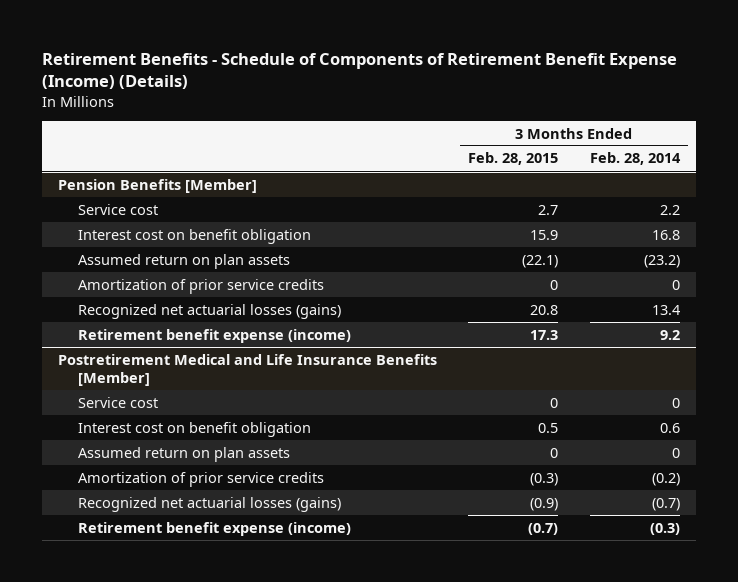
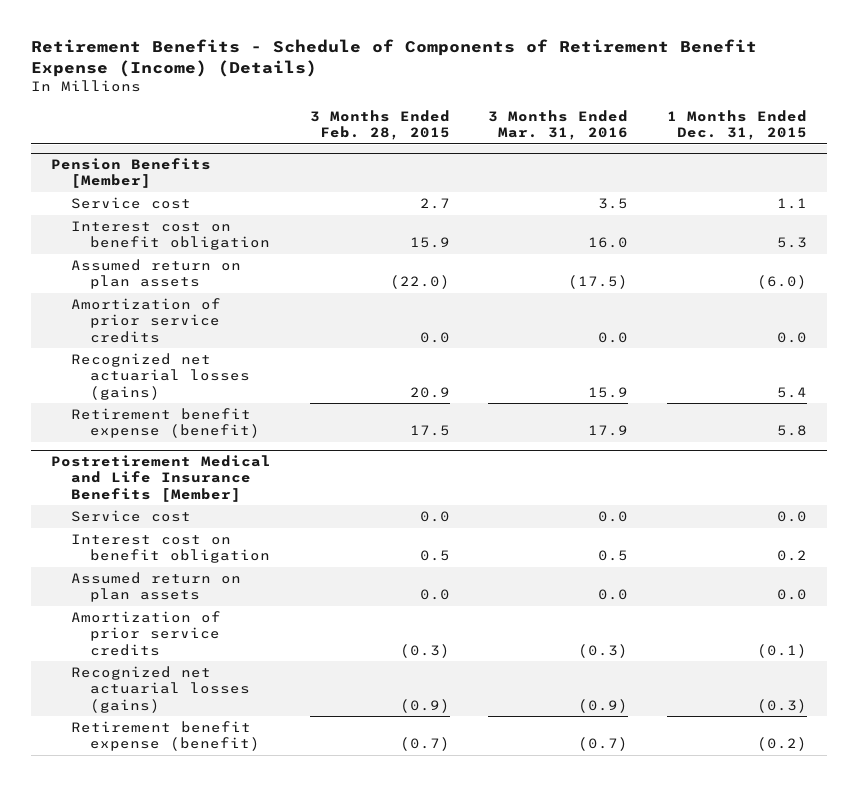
[589,152,681,166] Feb. 28, 2014 -> none
none -> [488,109,629,141] 3 Months Ended Mar. 31, 2016
none -> [667,109,808,141] 1 Months Ended Dec. 31, 2015
[522,254,559,268] (22.1) -> [389,275,450,290] (22.0)
[550,279,559,290] 0 -> [419,331,450,343] 0.0
[530,304,559,315] 20.8 -> [409,386,450,398] 20.9
[77,328,351,343] Retirement benefit expense (income) -> [70,408,261,439] Retirement benefit expense (benefit)
[530,329,559,340] 17.3 -> [409,425,450,437] 17.5
[550,397,559,408] 0 -> [419,511,450,523] 0.0
[550,447,559,458] 0 -> [419,589,450,601] 0.0
[77,521,351,536] Retirement benefit expense (income) -> [70,721,261,752] Retirement benefit expense (benefit)

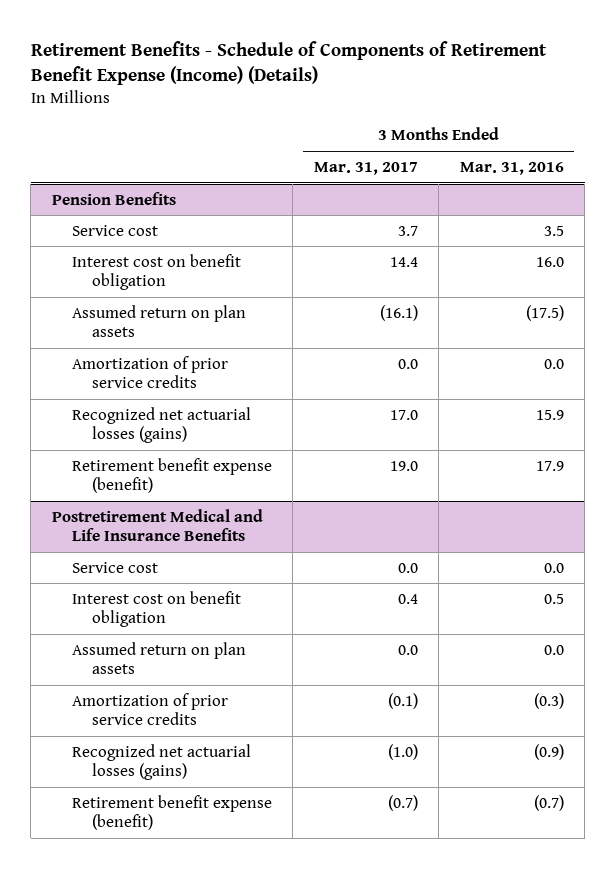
[309,109,450,141] 3 Months Ended Feb. 28, 2015 -> none
[667,109,808,141] 1 Months Ended Dec. 31, 2015 -> none
none -> [313,161,418,175] Mar. 31, 2017
[50,158,211,189] Pension Benefits [Member] -> [51,191,176,205] Pension Benefits
[50,455,271,502] Postretirement Medical and Life Insurance Benefits [Member] -> [51,508,263,542] Postretirement Medical and Life Insurance Benefits

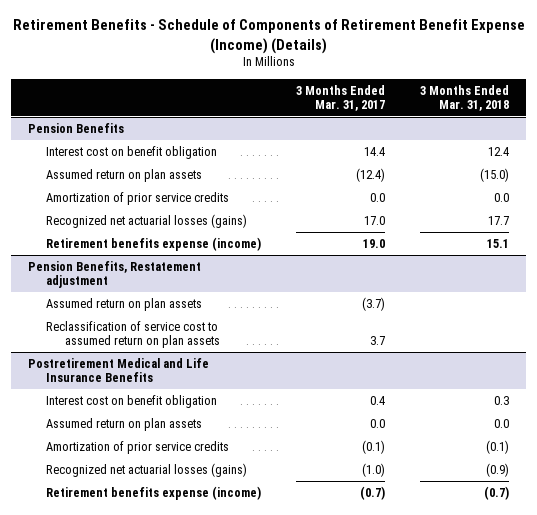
[459,161,564,175] Mar. 31, 2016 -> none
none -> [419,84,509,111] 3 Months Ended Mar. 31, 2018
[71,224,158,236] Service cost -> none
[379,304,418,321] (16.1) -> [356,167,386,182] (12.4)
[71,457,272,494] Retirement benefit expense (benefit) -> [46,236,262,251] Retirement benefits expense (income)
none -> [28,260,202,289] Pension Benefits, Restatement adjustment
none -> [46,297,203,311] Assumed return on plan assets
none -> [46,320,220,349] Reclassification of service cost to assumed return on plan assets
[71,561,158,573] Service cost -> none
[71,794,272,831] Retirement benefit expense (benefit) -> [46,485,262,500] Retirement benefits expense (income)

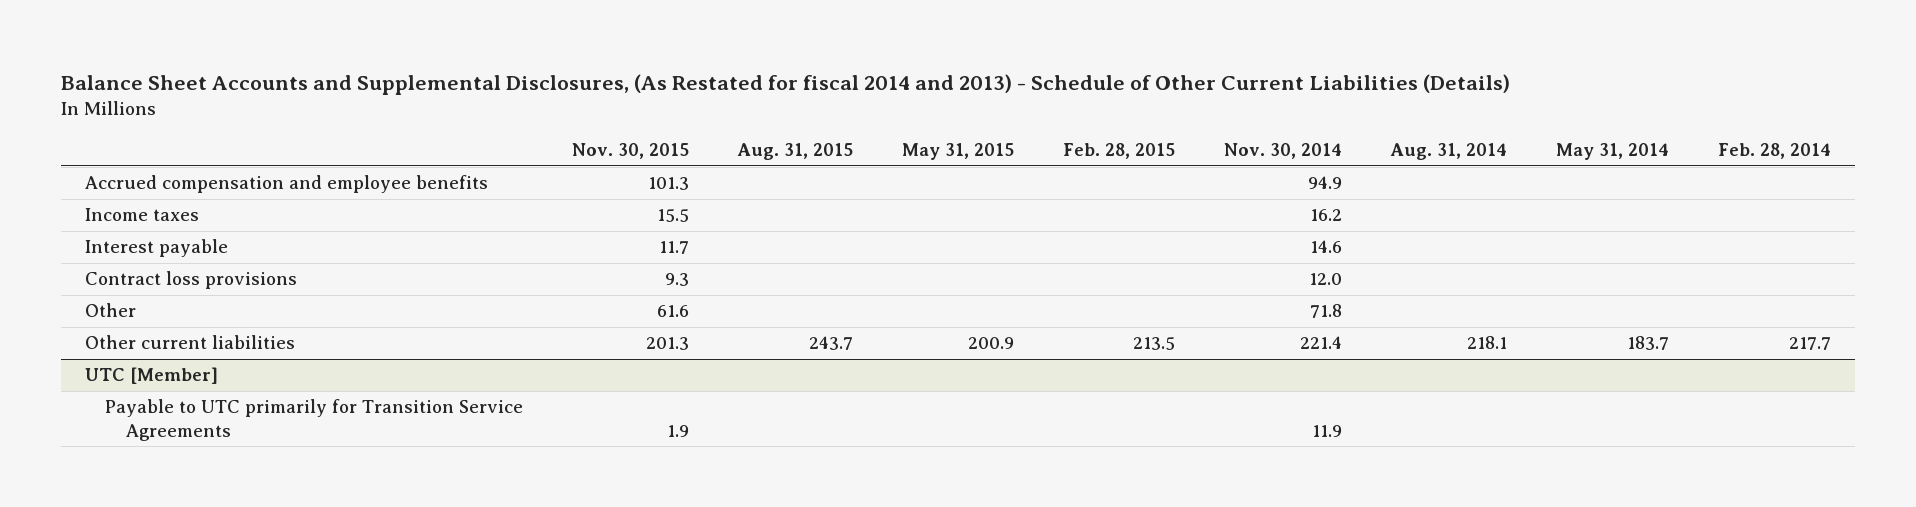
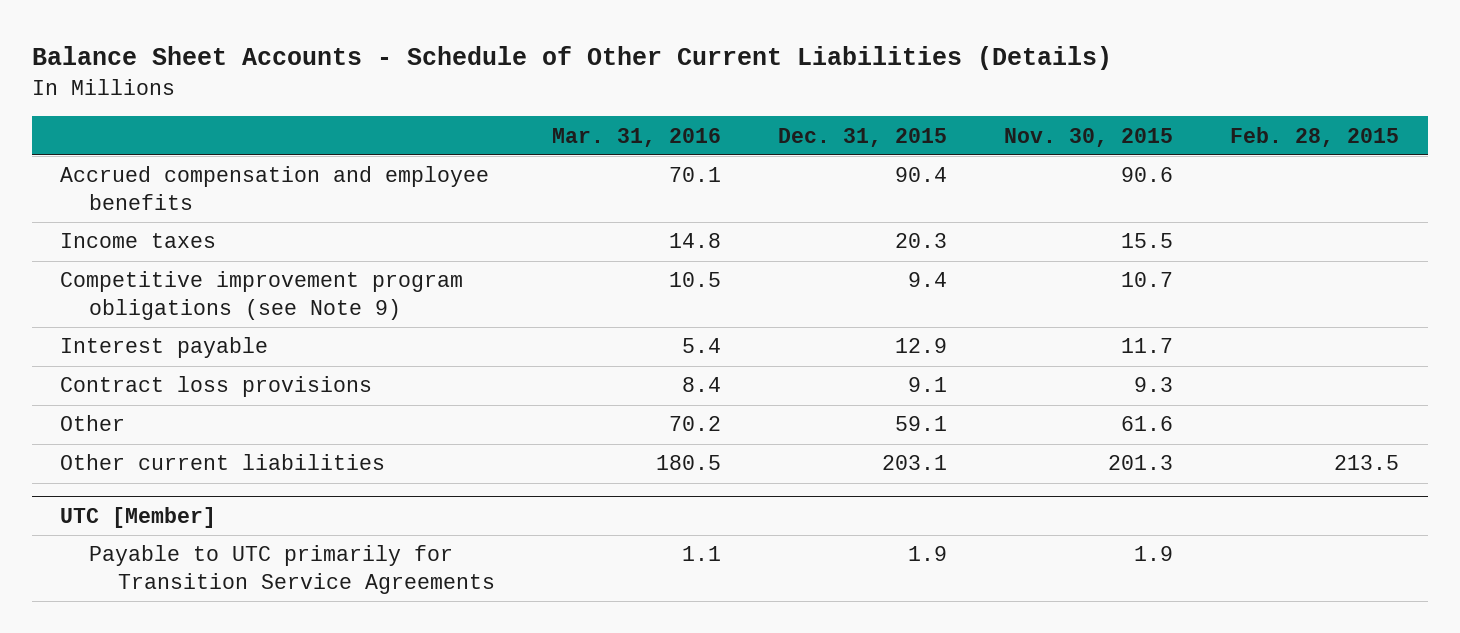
[60,73,1510,95] Balance Sheet Accounts and Supplemental Disclosures, (As Restated for fiscal 2014 and 2013) - Schedule of Other Current Liabilities (Details) -> [31,46,1112,71] Balance Sheet Accounts - Schedule of Other Current Liabilities (Details)
[737,143,854,161] Aug. 31, 2015 -> none
[902,143,1015,161] May 31, 2015 -> none
[1223,143,1342,160] Nov. 30, 2014 -> none
[1389,143,1507,161] Aug. 31, 2014 -> none
[1555,143,1669,161] May 31, 2014 -> none
[1717,143,1831,160] Feb. 28, 2014 -> none
none -> [551,127,721,147] Mar. 31, 2016
none -> [778,127,948,147] Dec. 31, 2015
[648,177,690,191] 101.3 -> [1121,167,1174,183] 90.6
none -> [60,271,464,321] Competitive improvement program obligations (see Note 9)

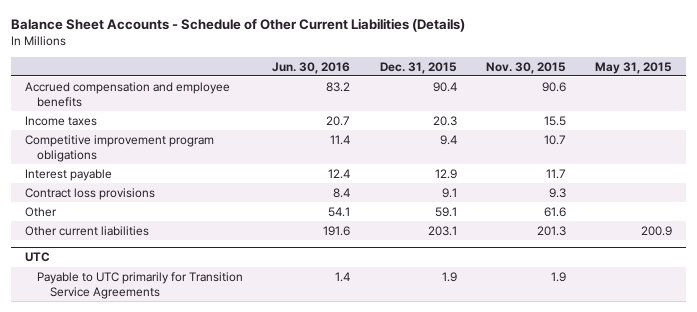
[551,127,721,147] Mar. 31, 2016 -> none
[1230,126,1400,147] Feb. 28, 2015 -> none
none -> [272,61,351,74] Jun. 30, 2016
none -> [594,61,672,74] May 31, 2015
[60,271,464,321] Competitive improvement program obligations (see Note 9) -> [25,134,215,162] Competitive improvement program obligations
[60,507,217,529] UTC [Member] -> [25,252,51,263] UTC

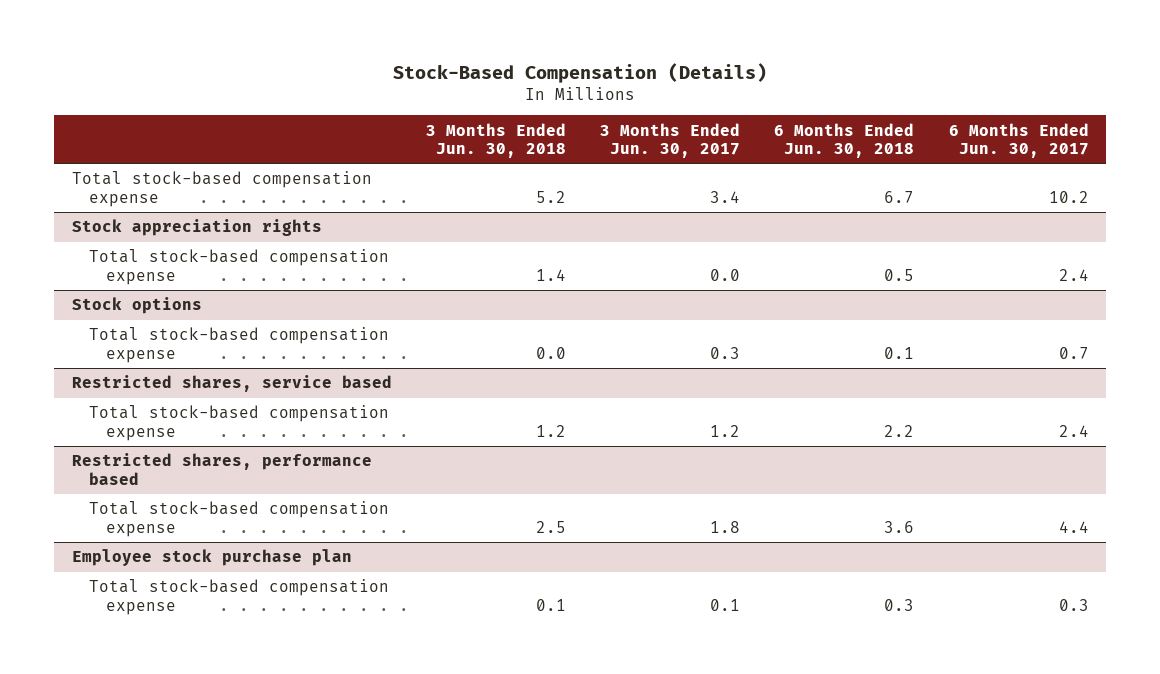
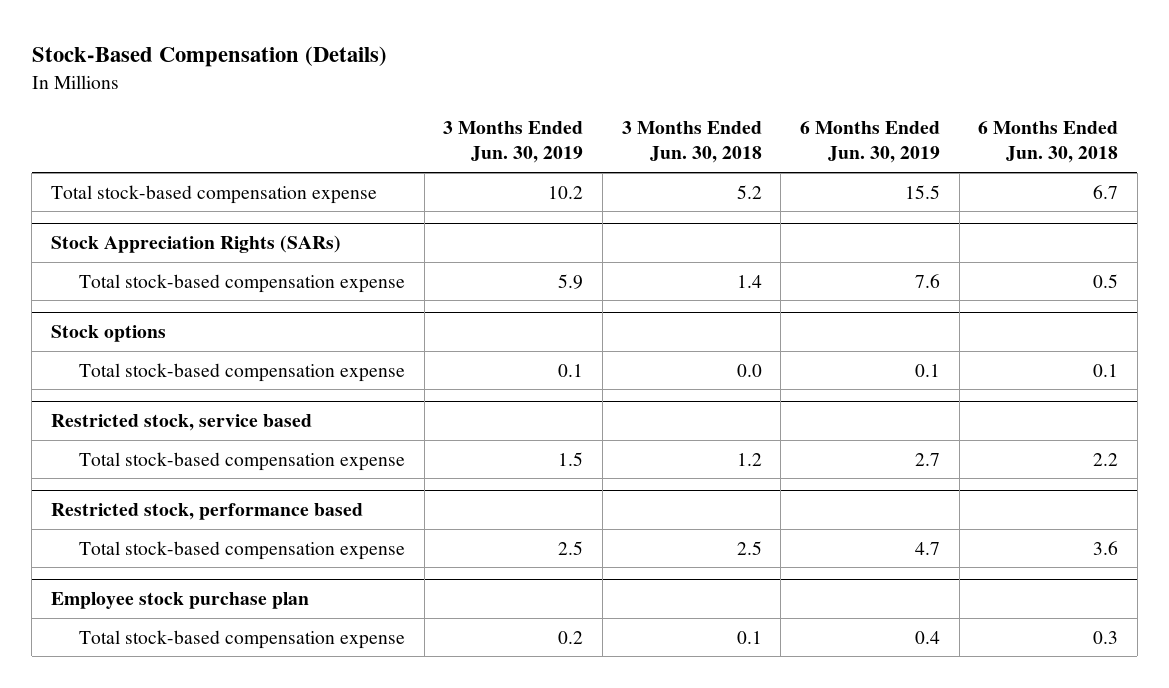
[600,122,741,158] 3 Months Ended Jun. 30, 2017 -> none
[948,122,1089,158] 6 Months Ended Jun. 30, 2017 -> none
none -> [443,121,584,164] 3 Months Ended Jun. 30, 2019
none -> [800,121,941,164] 6 Months Ended Jun. 30, 2019
[71,219,322,237] Stock appreciation rights -> [51,235,342,254] Stock Appreciation Rights (SARs)
[71,375,392,393] Restricted shares, service based -> [51,414,313,432] Restricted stock, service based
[71,453,372,485] Restricted shares, performance based -> [51,503,364,521] Restricted stock, performance based

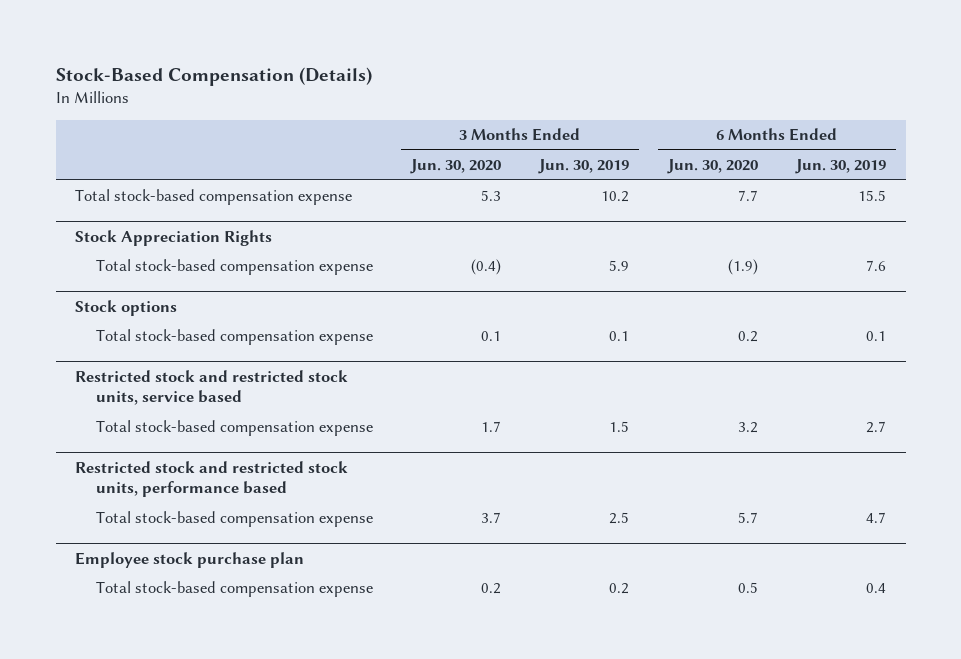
[621,121,762,164] 3 Months Ended Jun. 30, 2018 -> none
[978,121,1119,164] 6 Months Ended Jun. 30, 2018 -> none
none -> [410,158,502,174] Jun. 30, 2020
none -> [666,158,758,174] Jun. 30, 2020
[51,235,342,254] Stock Appreciation Rights (SARs) -> [74,229,272,246] Stock Appreciation Rights
[51,414,313,432] Restricted stock, service based -> [74,369,348,406] Restricted stock and restricted stock units, service based
[51,503,364,521] Restricted stock, performance based -> [74,460,348,498] Restricted stock and restricted stock units, performance based

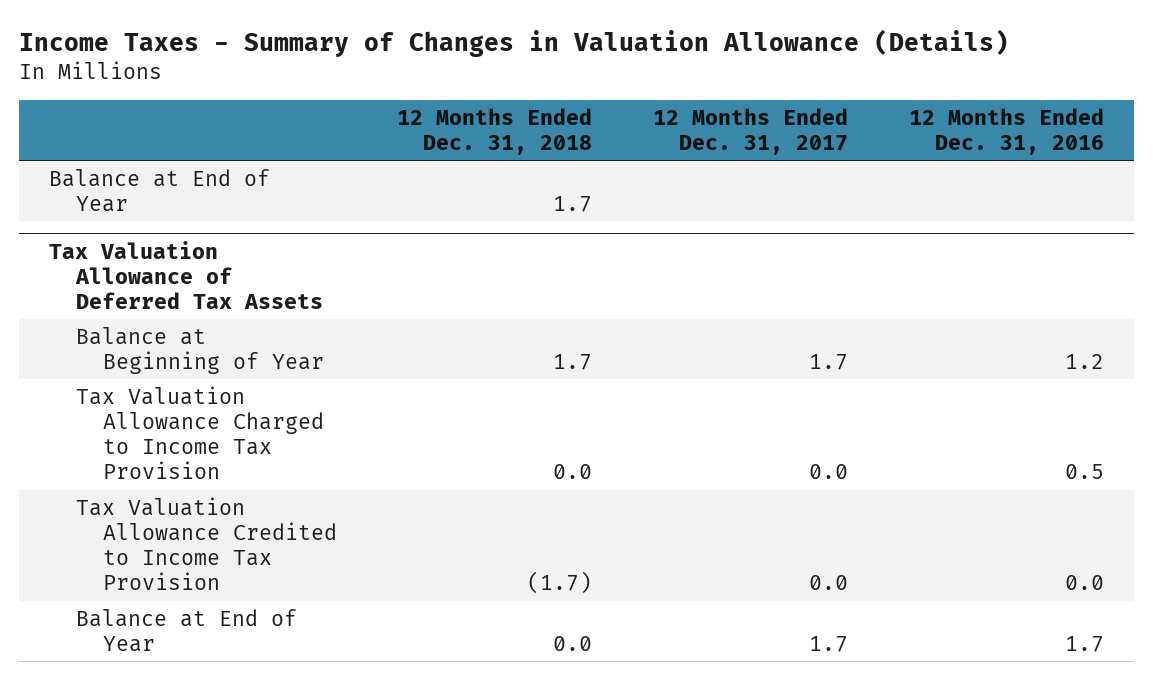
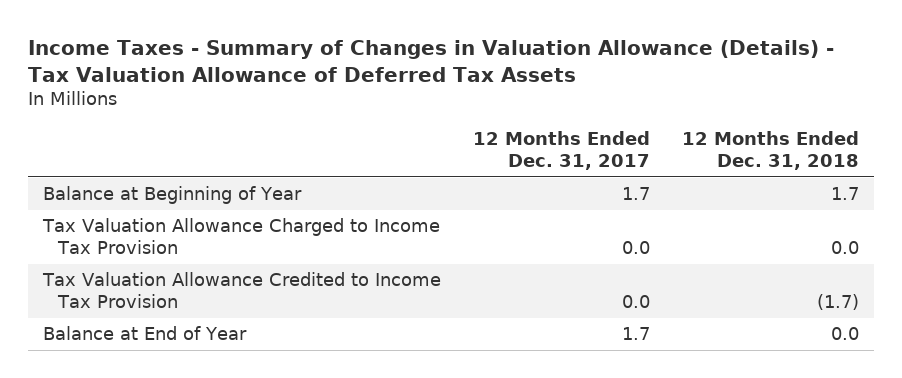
[18,28,1009,57] Income Taxes - Summary of Changes in Valuation Allowance (Details) -> [27,39,834,82] Income Taxes - Summary of Changes in Valuation Allowance (Details) - Tax Valuation Allowance of Deferred Tax Assets
[908,108,1104,156] 12 Months Ended Dec. 31, 2016 -> none
[48,168,270,213] Balance at End of Year -> none
[48,240,323,309] Tax Valuation Allowance of Deferred Tax Assets -> none

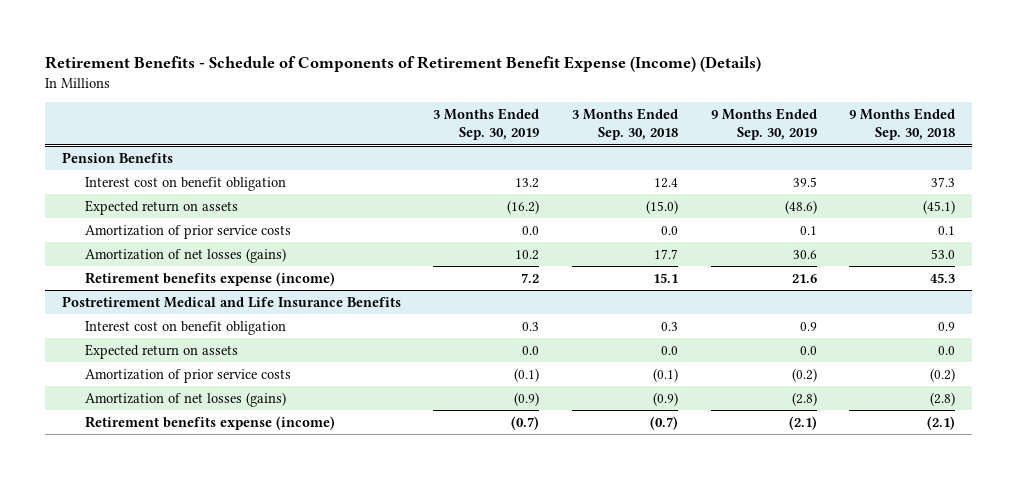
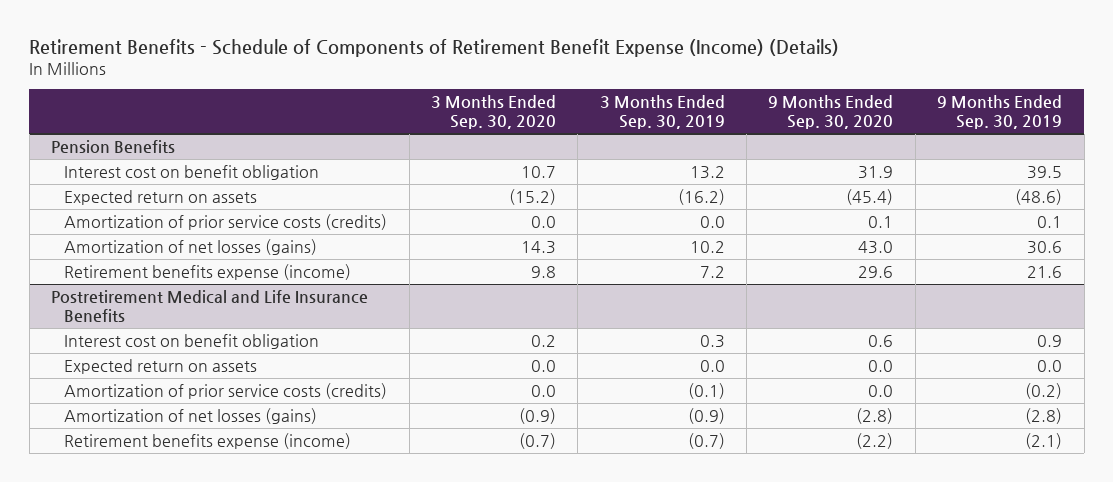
[571,107,678,141] 3 Months Ended Sep. 30, 2018 -> none
[849,107,956,141] 9 Months Ended Sep. 30, 2018 -> none
none -> [431,94,557,130] 3 Months Ended Sep. 30, 2020
none -> [768,94,894,130] 9 Months Ended Sep. 30, 2020
[84,224,291,239] Amortization of prior service costs -> [64,214,388,231] Amortization of prior service costs (credits)
[84,368,291,383] Amortization of prior service costs -> [64,383,388,400] Amortization of prior service costs (credits)

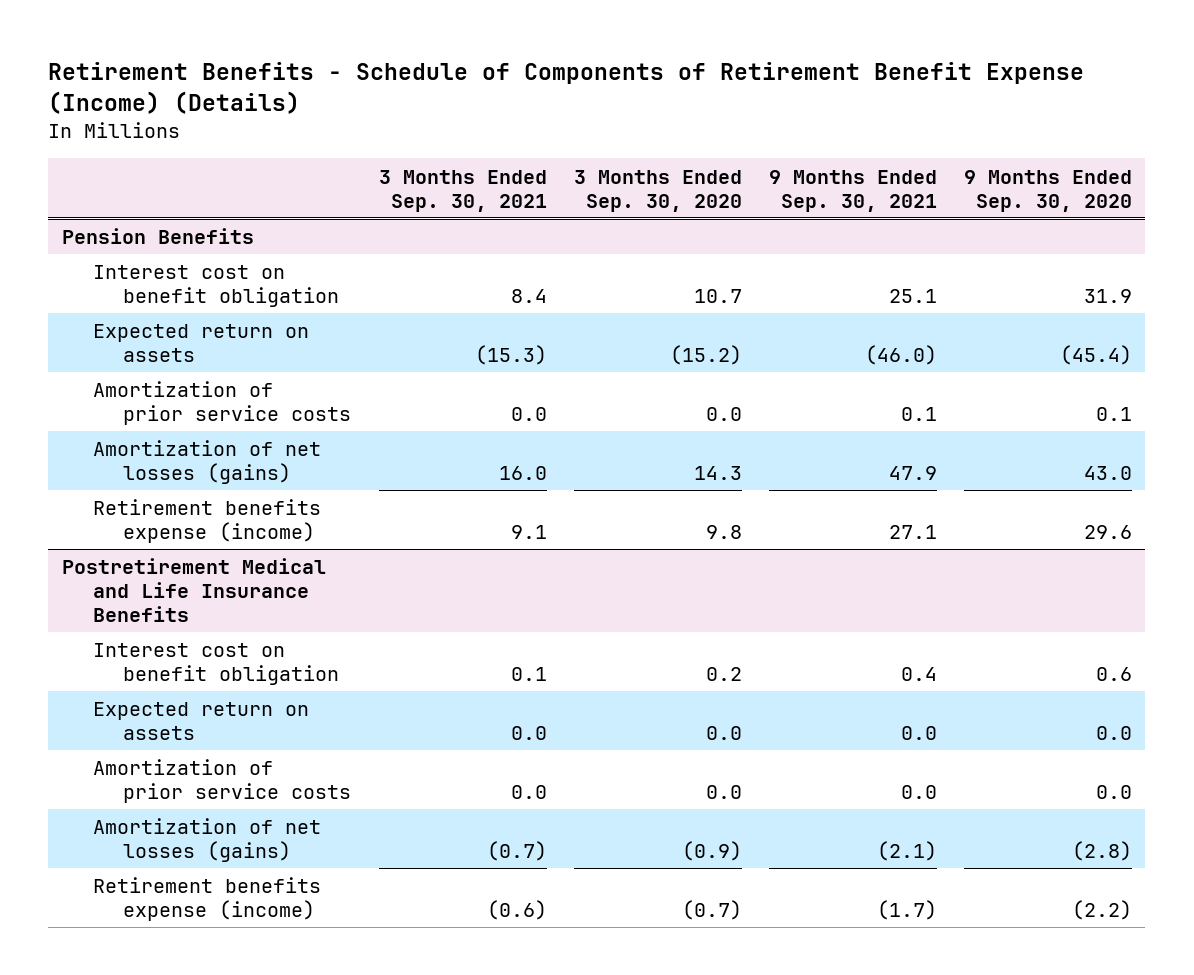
[599,94,725,130] 3 Months Ended Sep. 30, 2019 -> none
[937,94,1063,130] 9 Months Ended Sep. 30, 2019 -> none
none -> [378,169,547,212] 3 Months Ended Sep. 30, 2021
none -> [768,169,937,212] 9 Months Ended Sep. 30, 2021
[64,214,388,231] Amortization of prior service costs (credits) -> [92,381,352,426] Amortization of prior service costs
[64,383,388,400] Amortization of prior service costs (credits) -> [92,759,352,804] Amortization of prior service costs

